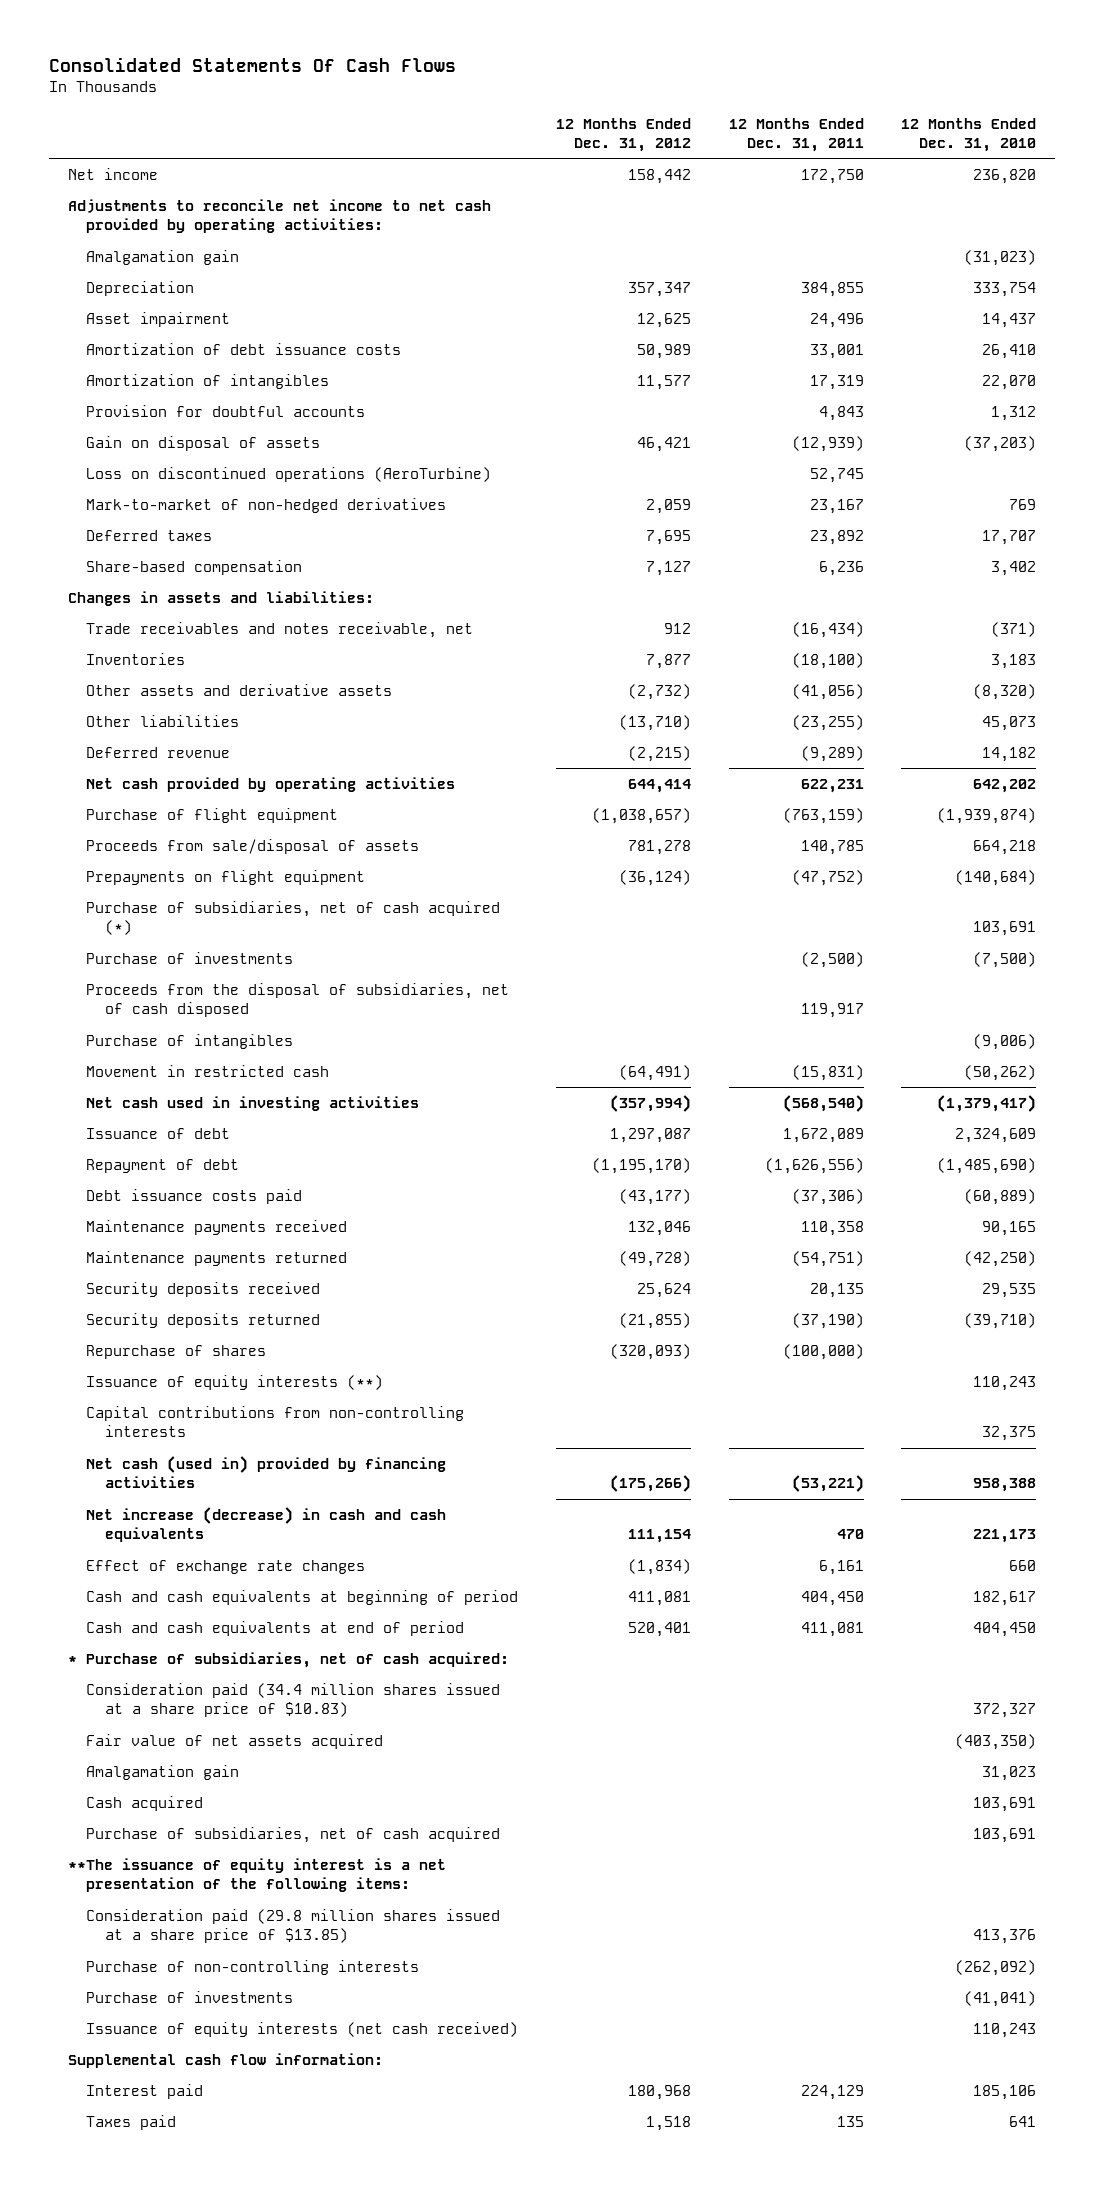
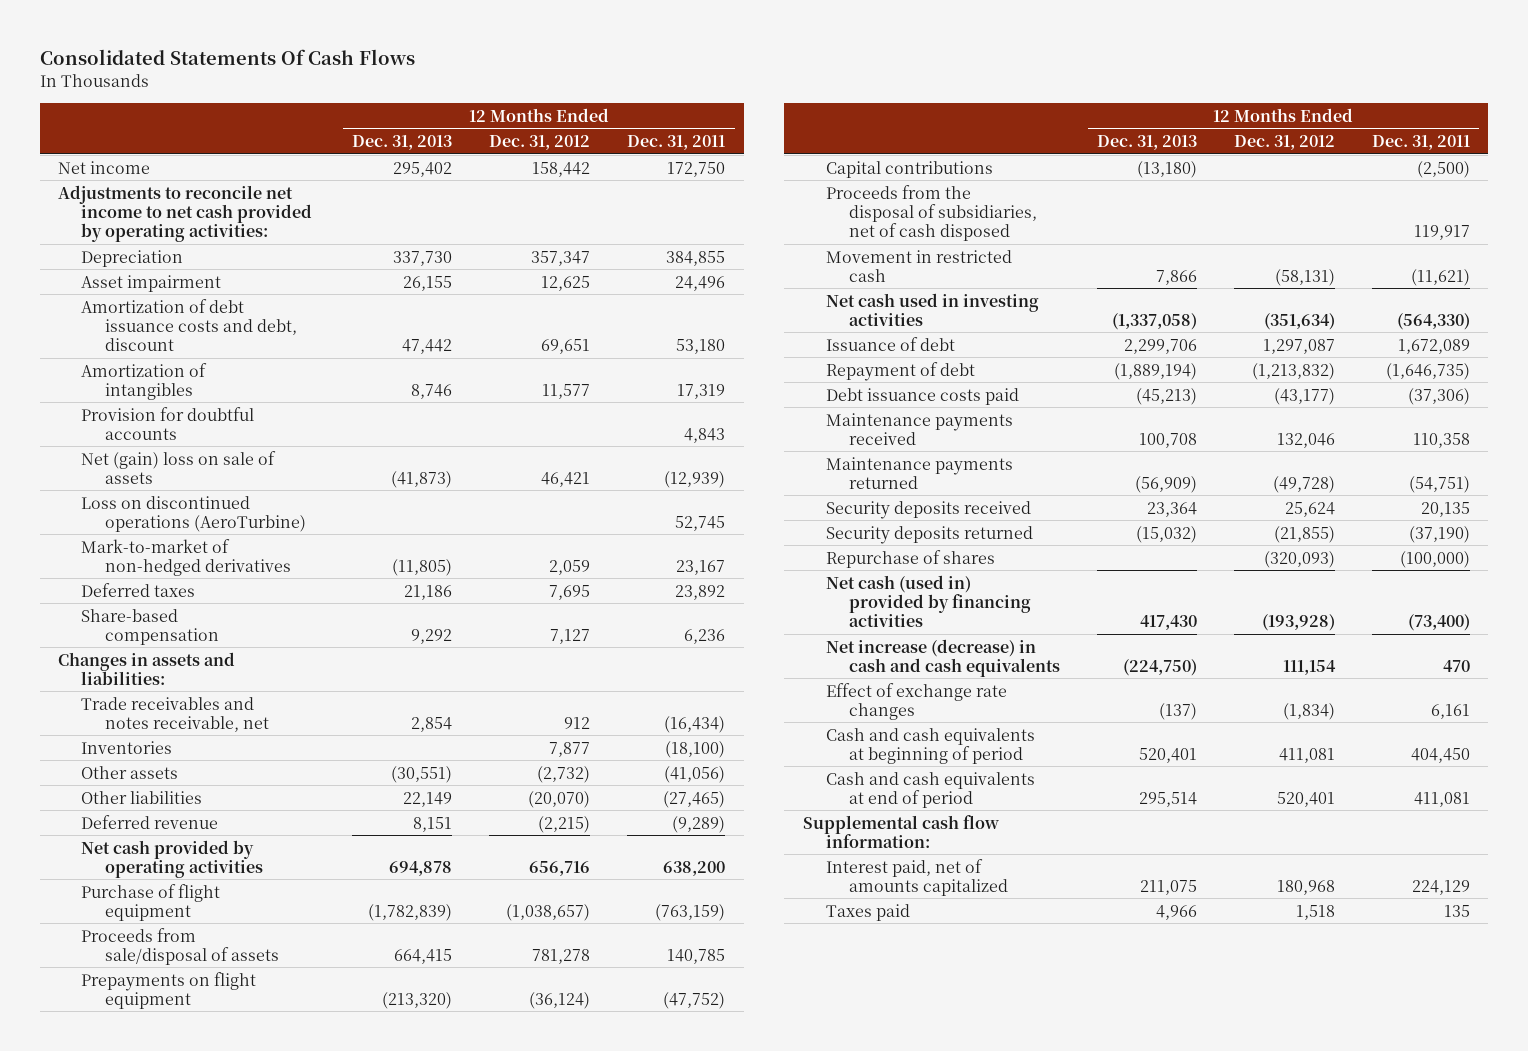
[901,117,1037,153] 12 Months Ended Dec. 31, 2010 -> none
none -> [352,134,453,150] Dec. 31, 2013
[86,249,240,265] Amalgamation gain -> none
[86,342,402,355] Amortization of debt issuance costs -> [81,298,297,351] Amortization of debt issuance costs and debt, discount
[637,343,692,359] 50,989 -> [541,338,591,354] 69,651
[809,343,864,359] 33,001 -> [676,338,726,354] 53,180
[86,435,321,451] Gain on disposal of assets -> [81,450,277,484] Net (gain) loss on sale of assets
[86,683,393,696] Other assets and derivative assets -> [81,765,179,779] Other assets
[619,714,692,731] (13,710) -> [528,790,591,808] (20,070)
[791,714,864,731] (23,255) -> [663,790,726,808] (27,465)
[628,778,692,793] 644,414 -> [529,860,591,876] 656,716
[800,778,864,793] 622,231 -> [663,860,726,876] 638,200
[86,900,501,936] Purchase of subsidiaries, net of cash acquired (*) -> none
[86,951,294,964] Purchase of investments -> none
none -> [825,160,993,178] Capital contributions
[86,1033,294,1049] Purchase of intangibles -> none
[619,1064,692,1081] (64,491) -> [1274,268,1335,286] (58,131)
[791,1064,864,1081] (15,831) -> [1410,268,1470,286] (11,621)
[610,1094,692,1112] (357,994) -> [1263,312,1335,330] (351,634)
[782,1094,864,1112] (568,540) -> [1396,312,1470,330] (564,330)
[592,1157,692,1174] (1,195,170) -> [1251,362,1335,380] (1,213,832)
[764,1157,864,1174] (1,626,556) -> [1385,362,1470,380] (1,646,735)
[86,1374,384,1390] Issuance of equity interests (**) -> none
[86,1405,465,1438] Capital contributions from non-controlling interests -> none
[610,1475,692,1493] (175,266) -> [1261,613,1335,631] (193,928)
[791,1475,864,1493] (53,221) -> [1407,613,1470,631] (73,400)
[67,1651,509,1668] * Purchase of subsidiaries, net of cash acquired: -> none
[86,1682,501,1718] Consideration paid (34.4 million shares issued at a share price of $10.83) -> none
[86,1733,384,1749] Fair value of net assets acquired -> none
[86,1764,240,1780] Amalgamation gain -> none
[86,1795,204,1811] Cash acquired -> none
[86,1826,501,1843] Purchase of subsidiaries, net of cash acquired -> none
[67,1857,446,1893] **The issuance of equity interest is a net presentation of the following items: -> none
[86,1908,501,1944] Consideration paid (29.8 million shares issued at a share price of $13.85) -> none
[86,1959,420,1975] Purchase of non-controlling interests -> none
[86,1990,294,2003] Purchase of investments -> none
[86,2021,519,2037] Issuance of equity interests (net cash received) -> none
[86,2083,204,2099] Interest paid -> [825,858,1009,896] Interest paid, net of amounts capitalized

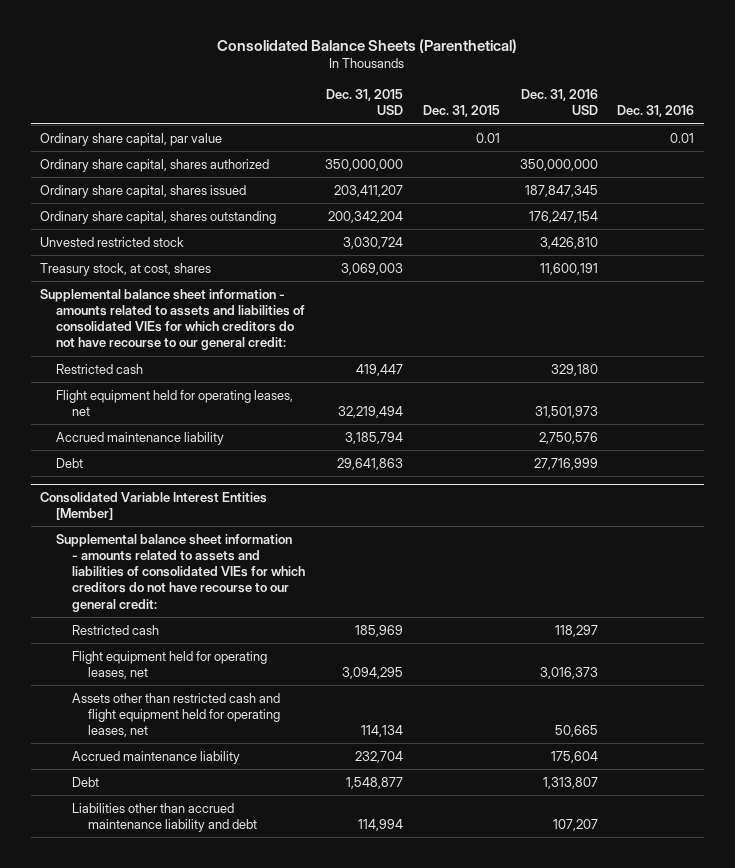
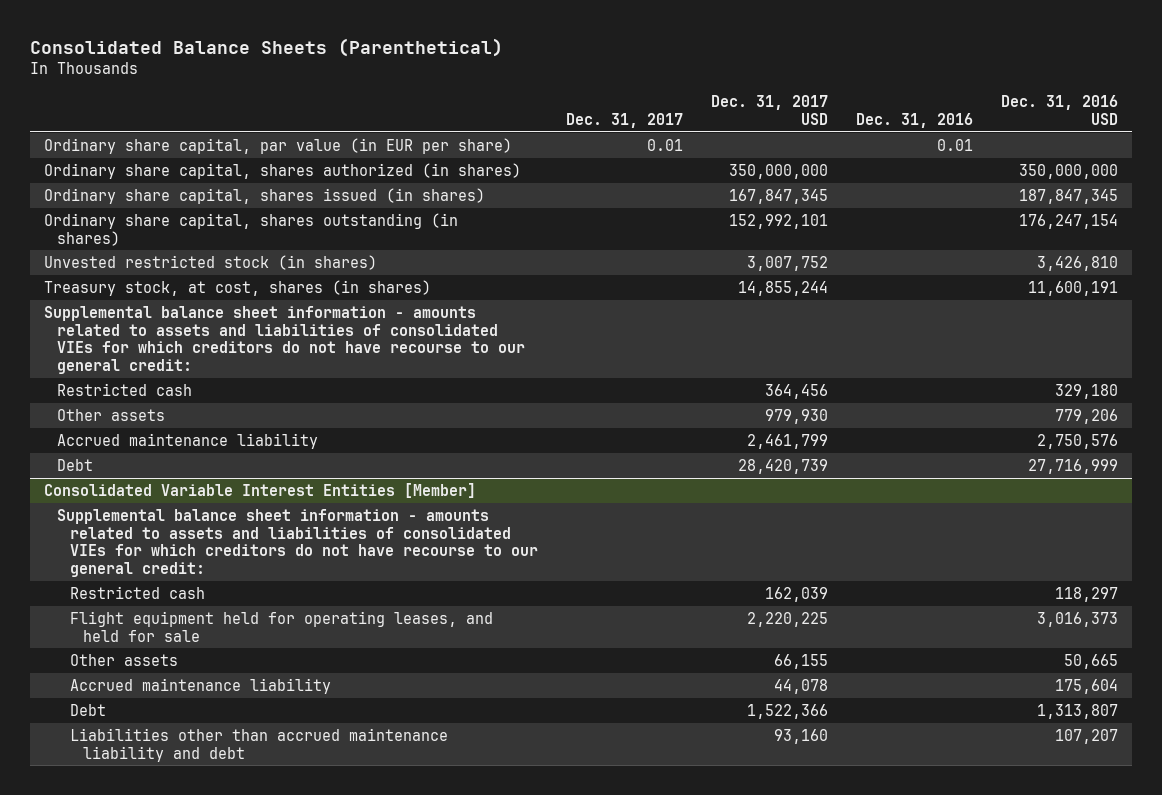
[326,89,404,116] Dec. 31, 2015 USD -> none
[422,105,500,118] Dec. 31, 2015 -> none
none -> [566,112,684,128] Dec. 31, 2017
none -> [711,95,829,125] Dec. 31, 2017 USD
[40,132,223,146] Ordinary share capital, par value -> [44,137,513,154] Ordinary share capital, par value (in EUR per share)
[40,158,270,172] Ordinary share capital, shares authorized -> [44,162,522,179] Ordinary share capital, shares authorized (in shares)
[40,184,247,198] Ordinary share capital, shares issued -> [44,187,486,204] Ordinary share capital, shares issued (in shares)
[40,210,277,224] Ordinary share capital, shares outstanding -> [44,212,459,246] Ordinary share capital, shares outstanding (in shares)
[40,236,185,247] Unvested restricted stock -> [44,254,378,270] Unvested restricted stock (in shares)
[40,262,212,276] Treasury stock, at cost, shares -> [44,279,432,296] Treasury stock, at cost, shares (in shares)
[56,389,294,417] Flight equipment held for operating leases, net -> none
none -> [57,408,166,421] Other assets
[72,650,268,680] Flight equipment held for operating leases, net -> [70,610,494,642] Flight equipment held for operating leases, and held for sale
[72,692,281,738] Assets other than restricted cash and flight equipment held for operating leases, net -> [70,653,179,666] Other assets

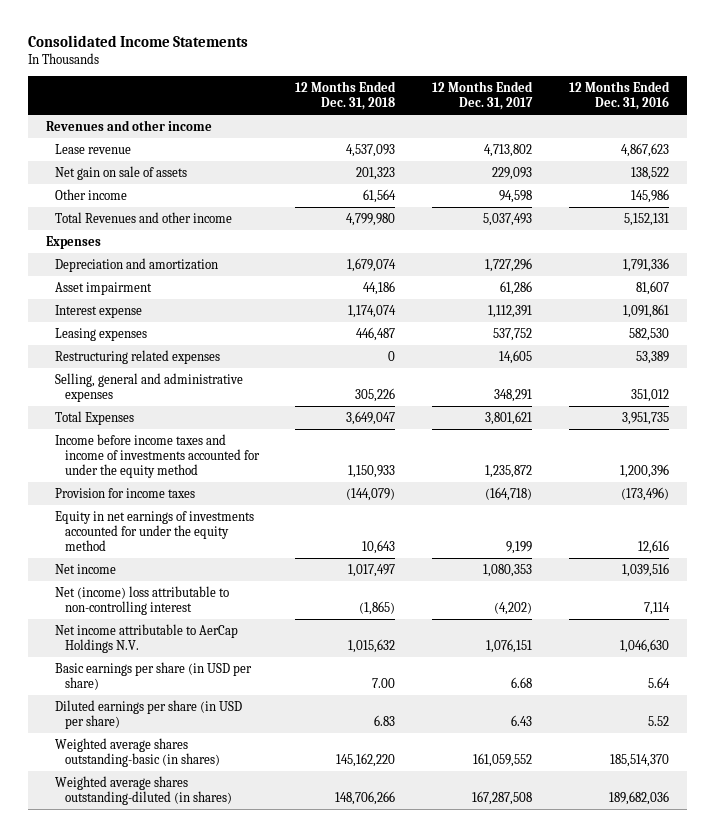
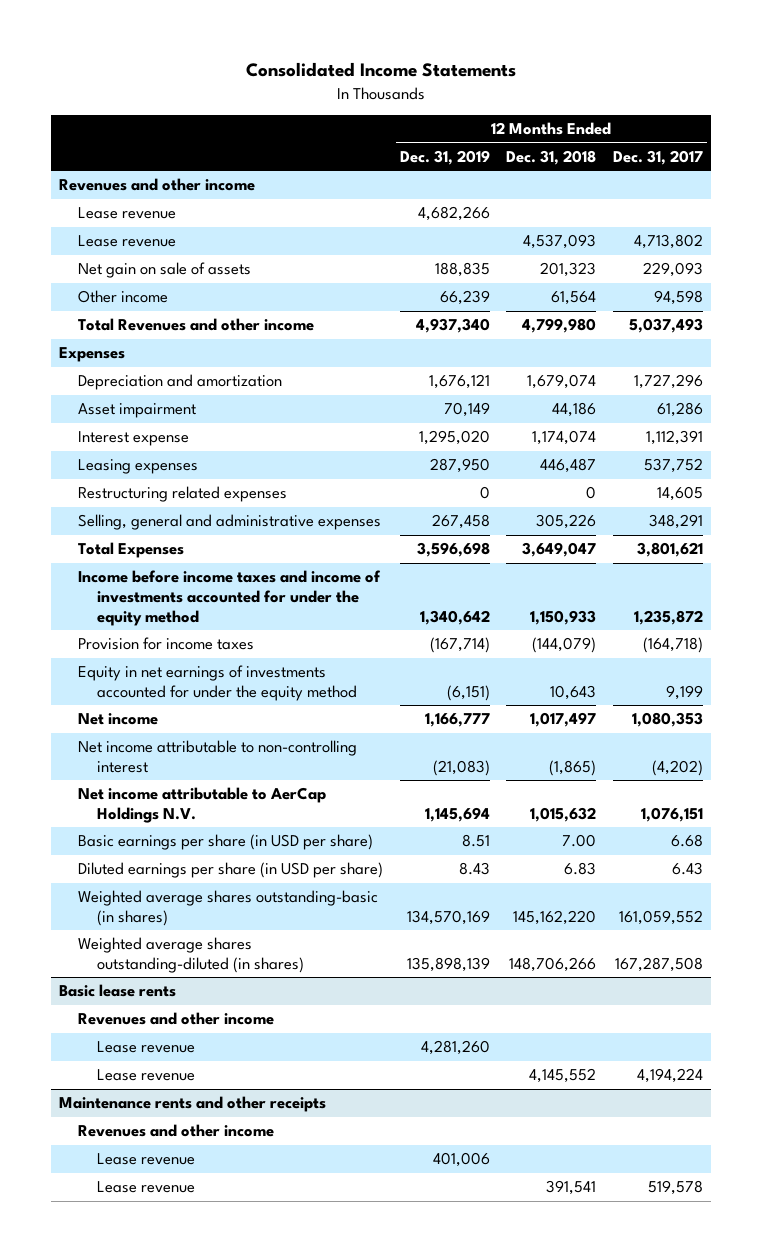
[568,81,670,111] 12 Months Ended Dec. 31, 2016 -> none
none -> [399,149,490,165] Dec. 31, 2019
none -> [77,207,176,220] Lease revenue
[55,585,230,615] Net (income) loss attributable to non-controlling interest -> [77,740,357,774] Net income attributable to non-controlling interest
none -> [59,984,177,998] Basic lease rents
none -> [77,1012,274,1026] Revenues and other income
none -> [96,1041,195,1054] Lease revenue
none -> [96,1069,195,1082] Lease revenue
none -> [59,1096,327,1113] Maintenance rents and other receipts
none -> [77,1124,274,1138] Revenues and other income
none -> [96,1153,195,1166] Lease revenue
none -> [96,1181,195,1194] Lease revenue

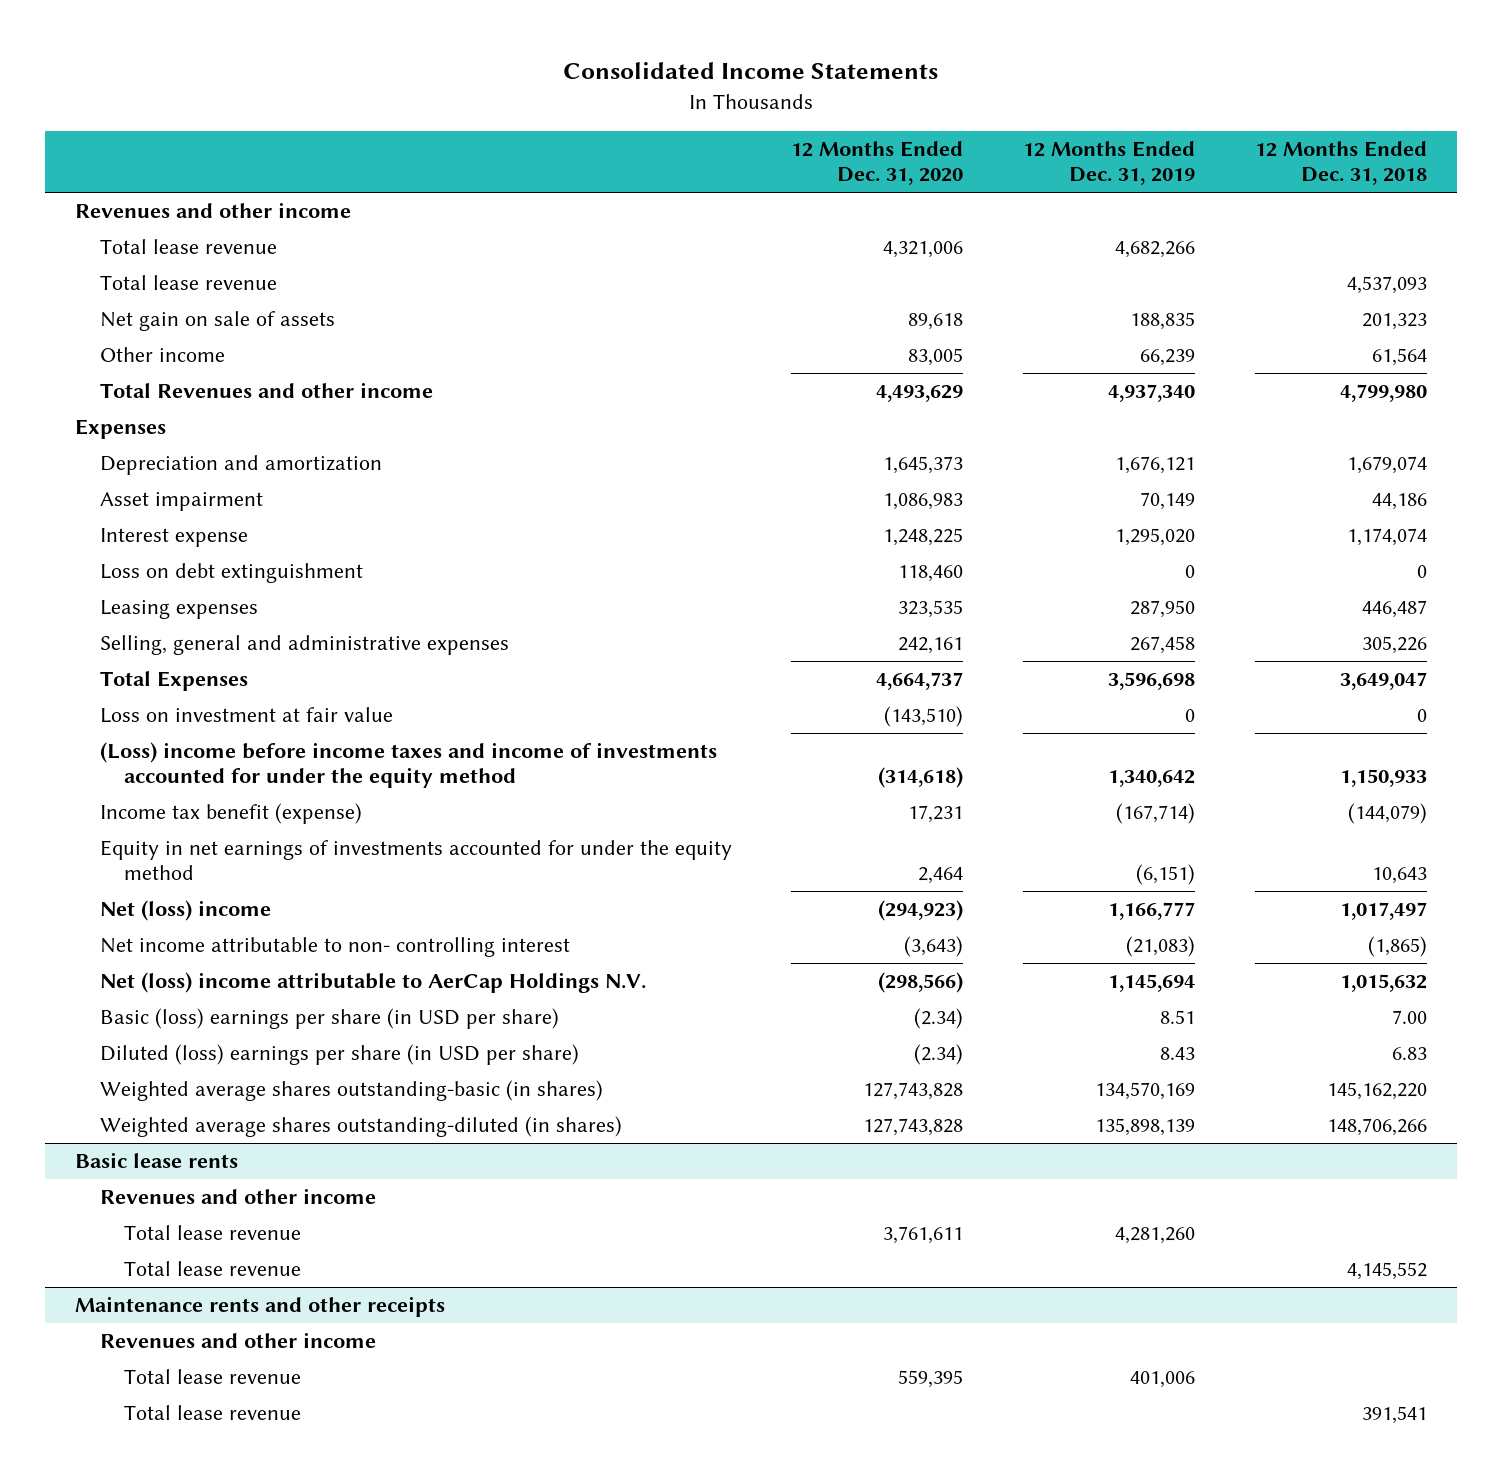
[613,149,704,165] Dec. 31, 2017 -> none
none -> [791,140,964,186] 12 Months Ended Dec. 31, 2020
[77,207,176,220] Lease revenue -> [99,239,277,255] Total lease revenue
[77,235,176,248] Lease revenue -> [99,275,277,291] Total lease revenue
none -> [99,563,363,584] Loss on debt extinguishment
[77,486,287,503] Restructuring related expenses -> none
none -> [99,707,393,724] Loss on investment at fair value
[77,570,381,626] Income before income taxes and income of investments accounted for under the equity method -> [99,742,717,789] (Loss) income before income taxes and income of investments accounted for under the equity method
[77,637,254,651] Provision for income taxes -> [99,803,362,825] Income tax benefit (expense)
[77,713,158,726] Net income -> [99,900,271,922] Net (loss) income
[77,740,357,774] Net income attributable to non-controlling interest -> [99,937,570,958] Net income attributable to non- controlling interest
[77,787,326,824] Net income attributable to AerCap Holdings N.V. -> [99,972,646,994] Net (loss) income attributable to AerCap Holdings N.V.
[77,834,373,851] Basic earnings per share (in USD per share) -> [99,1008,559,1030] Basic (loss) earnings per share (in USD per share)
[77,862,383,879] Diluted earnings per share (in USD per share) -> [99,1044,579,1066] Diluted (loss) earnings per share (in USD per share)
[96,1041,195,1054] Lease revenue -> [123,1225,301,1241] Total lease revenue
[96,1069,195,1082] Lease revenue -> [123,1261,301,1277] Total lease revenue
[96,1153,195,1166] Lease revenue -> [123,1369,301,1385] Total lease revenue
[96,1181,195,1194] Lease revenue -> [123,1405,301,1421] Total lease revenue

